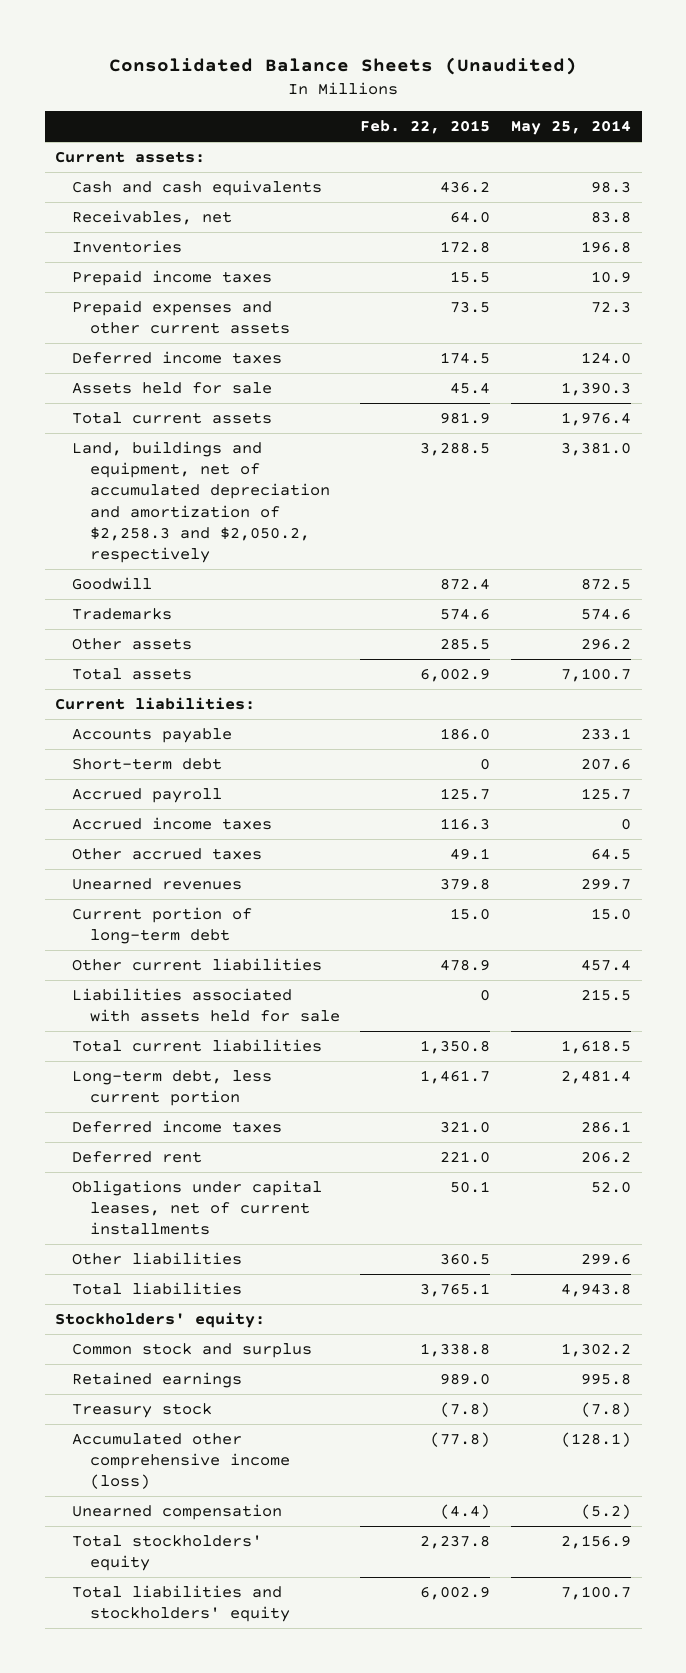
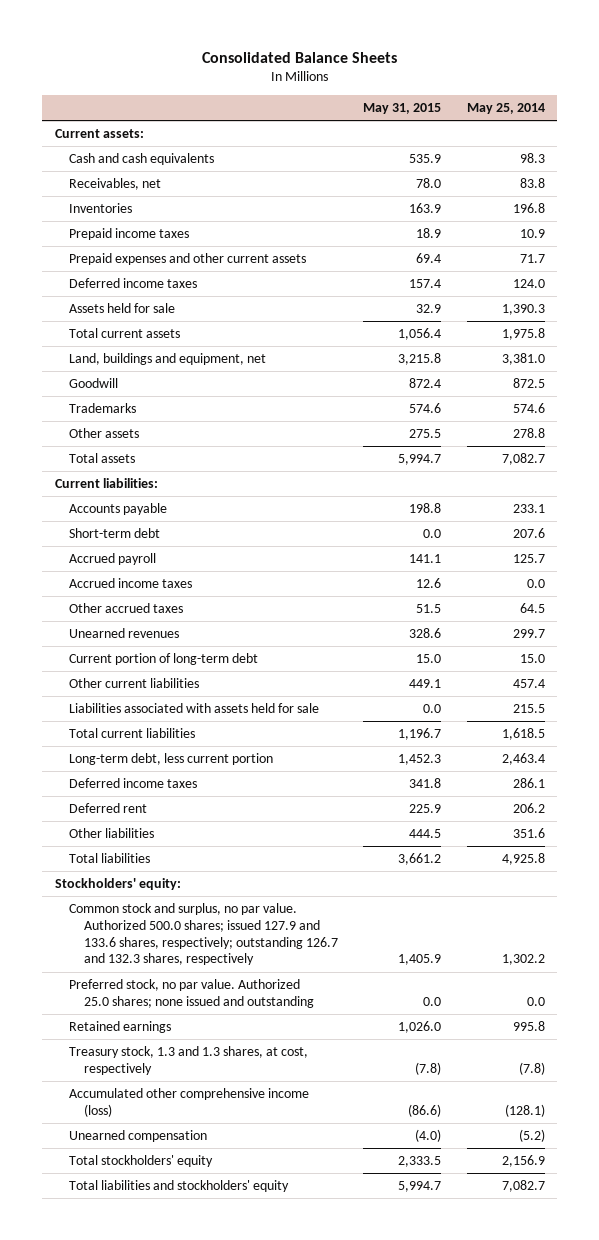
[109,57,578,76] Consolidated Balance Sheets (Unaudited) -> [201,51,397,63] Consolidated Balance Sheets
[360,120,491,135] Feb. 22, 2015 -> none
none -> [363,102,442,114] May 31, 2015
[591,300,632,313] 72.3 -> [519,254,545,264] 71.7
[561,411,632,426] 1,976.4 -> [501,328,545,341] 1,975.8
[72,440,330,564] Land, buildings and equipment, net of accumulated depreciation and amortization of $2,258.3 and $2,050.2, respectively -> [69,353,267,366] Land, buildings and equipment, net
[581,637,632,650] 296.2 -> [512,428,545,439] 278.8
[561,667,632,682] 7,100.7 -> [501,453,545,466] 7,082.7
[621,817,632,830] 0 -> [526,579,545,589] 0.0
[561,1069,632,1084] 2,481.4 -> [501,753,545,766] 2,463.4
[72,1179,323,1236] Obligations under capital leases, net of current installments -> none
[581,1252,632,1265] 299.6 -> [512,828,545,839] 351.6
[561,1282,632,1297] 4,943.8 -> [501,853,545,866] 4,925.8
[72,1342,313,1358] Common stock and surplus -> [69,903,338,966] Common stock and surplus, no par value. Authorized 500.0 shares; issued 127.9 and 133.6 shares, respectively; outstanding 126.7 and 132.3 shares, respectively
none -> [69,979,314,1008] Preferred stock, no par value. Authorized 25.0 shares; none issued and outstanding
[72,1402,213,1418] Treasury stock -> [69,1046,309,1075] Treasury stock, 1.3 and 1.3 shares, at cost, respectively
[561,1585,632,1600] 7,100.7 -> [501,1180,545,1193] 7,082.7

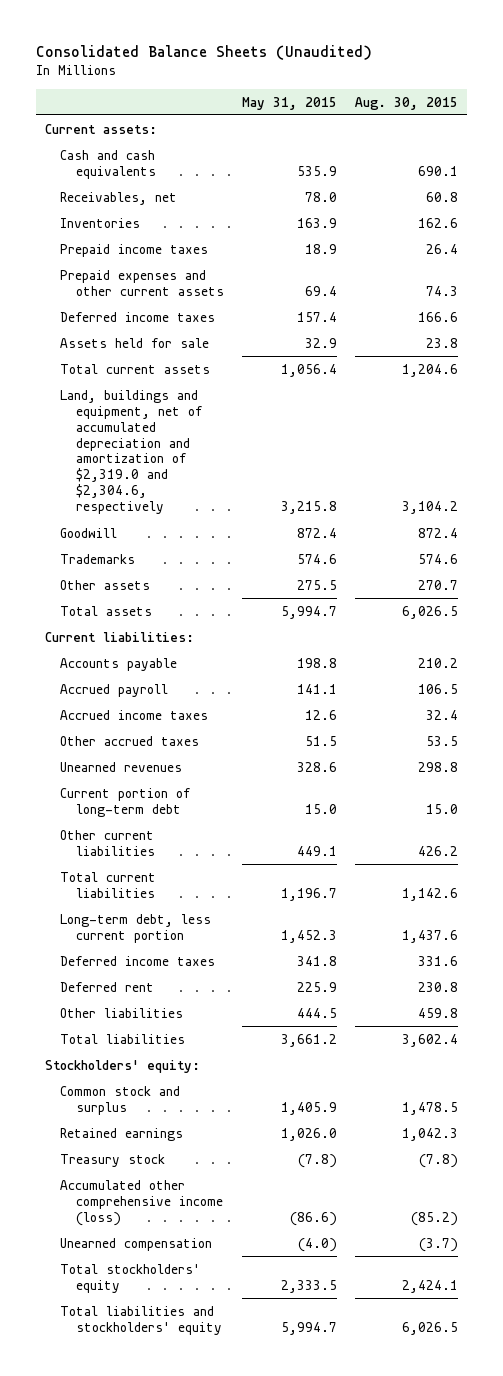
[201,51,397,63] Consolidated Balance Sheets -> [36,45,373,61] Consolidated Balance Sheets (Unaudited)
[466,102,545,114] May 25, 2014 -> none
none -> [354,96,458,110] Aug. 30, 2015
[69,353,267,366] Land, buildings and equipment, net -> [60,389,202,515] Land, buildings and equipment, net of accumulated depreciation and amortization of $2,319.0 and $2,304.6, respectively
[69,528,161,539] Short-term debt -> none
[69,703,320,714] Liabilities associated with assets held for sale -> none
[69,979,314,1008] Preferred stock, no par value. Authorized 25.0 shares; none issued and outstanding -> none
[69,903,338,966] Common stock and surplus, no par value. Authorized 500.0 shares; issued 127.9 and 133.6 shares, respectively; outstanding 126.7 and 132.3 shares, respectively -> [60,1085,181,1115] Common stock and surplus
[69,1046,309,1075] Treasury stock, 1.3 and 1.3 shares, at cost, respectively -> [60,1153,166,1167] Treasury stock

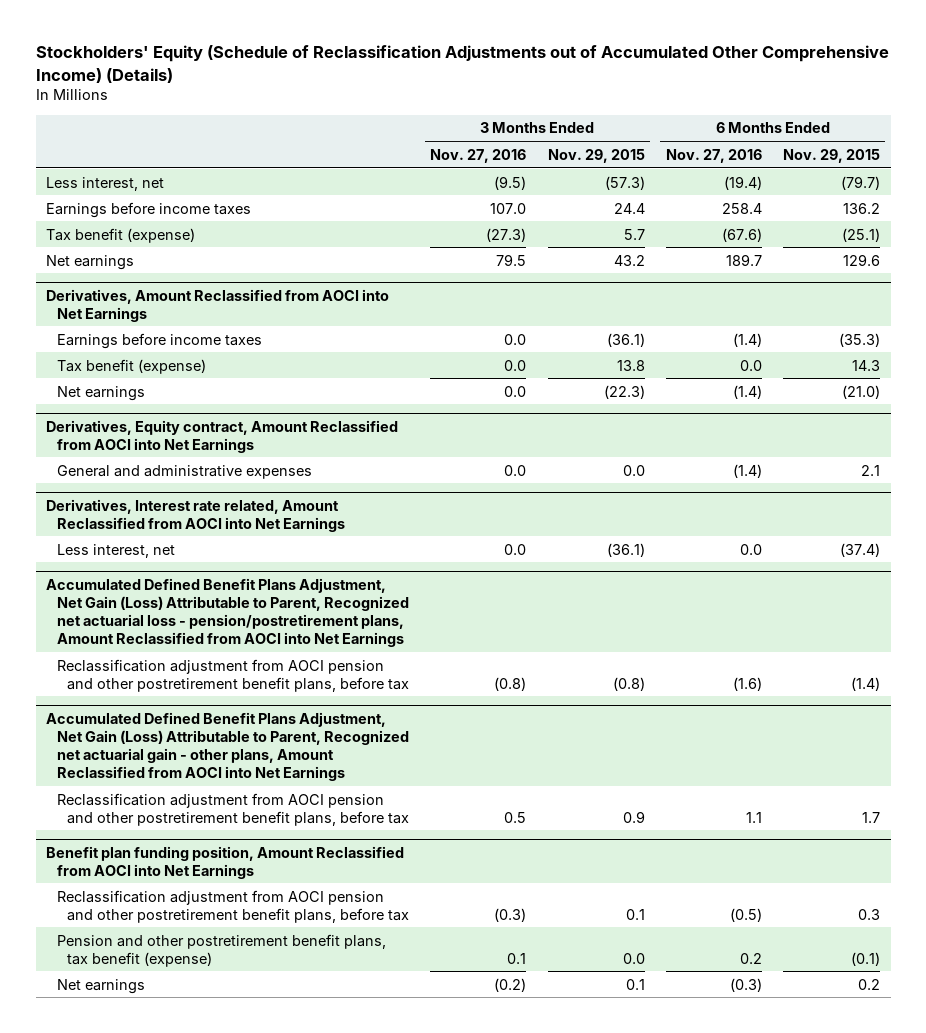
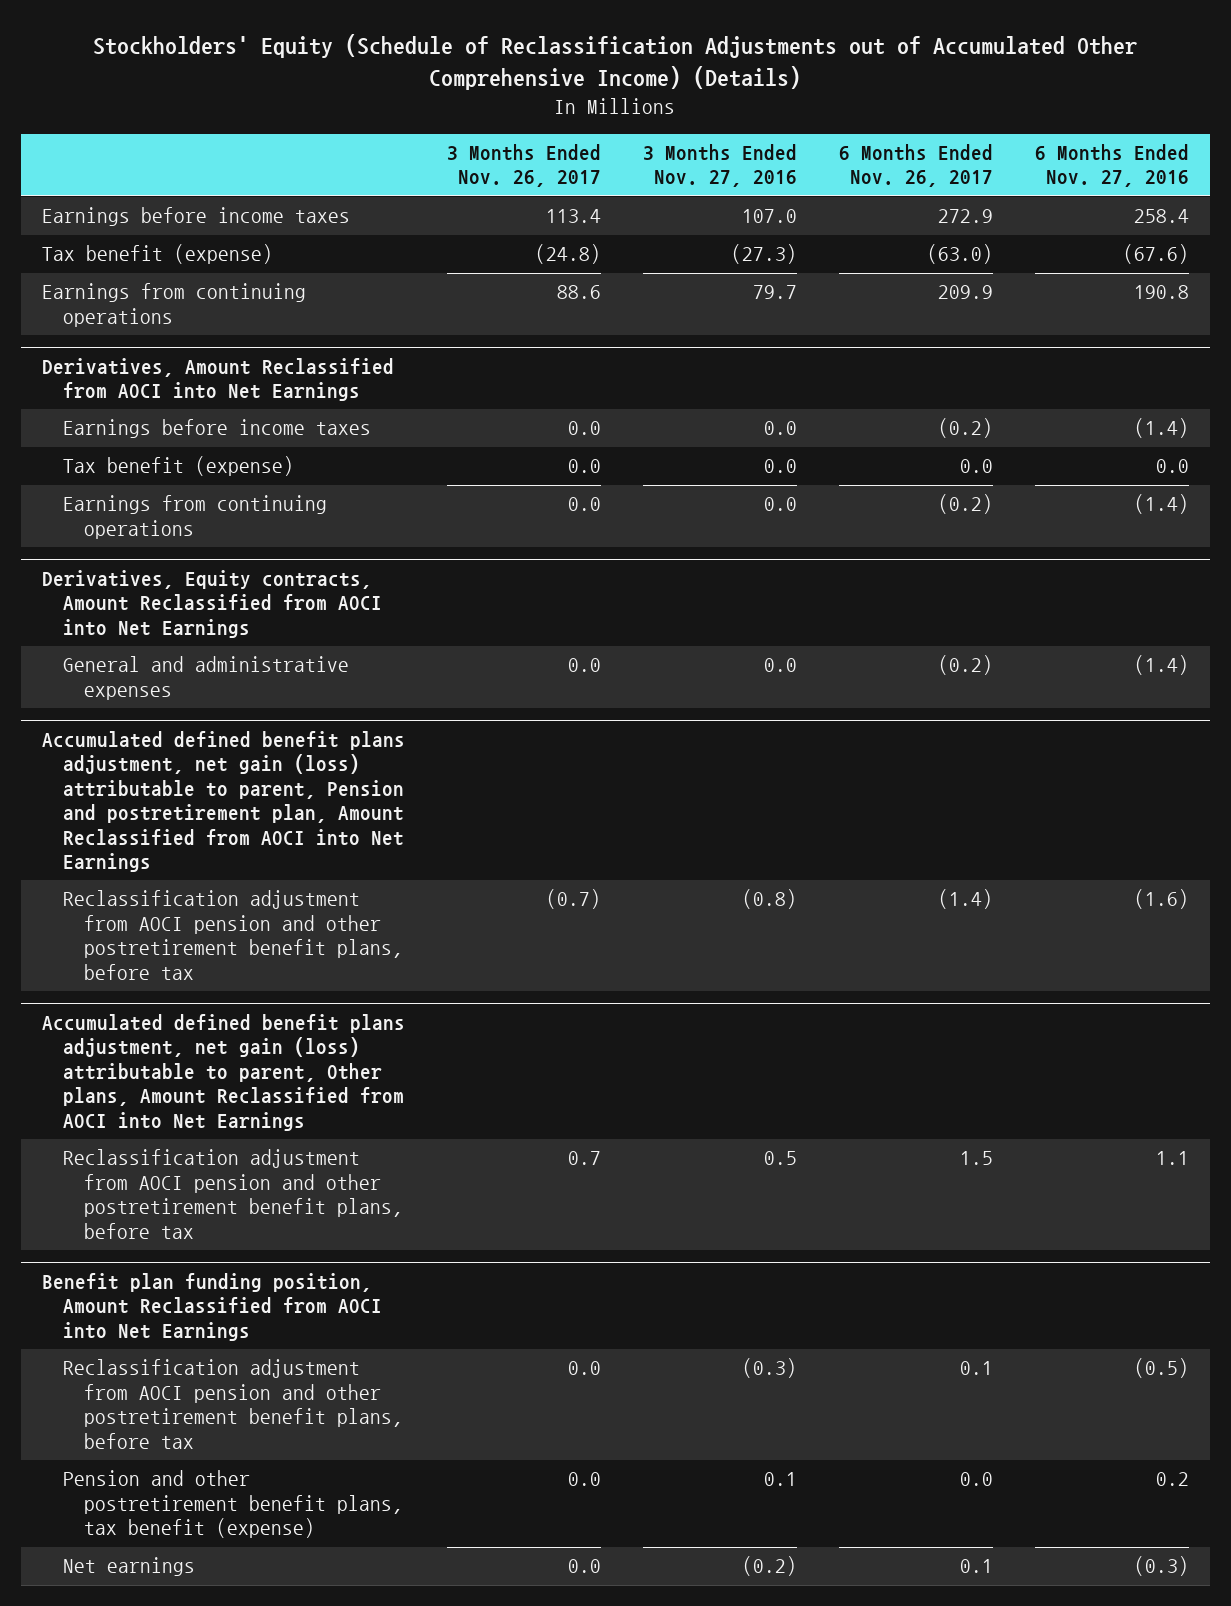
[547,148,645,163] Nov. 29, 2015 -> none
[782,148,880,163] Nov. 29, 2015 -> none
none -> [446,144,601,188] 3 Months Ended Nov. 26, 2017
none -> [838,144,993,188] 6 Months Ended Nov. 26, 2017
[46,176,165,191] Less interest, net -> none
[46,254,135,270] Net earnings -> none
none -> [42,283,307,327] Earnings from continuing operations
[56,385,145,401] Net earnings -> none
none -> [62,495,327,539] Earnings from continuing operations
[46,419,399,453] Derivatives, Equity contract, Amount Reclassified from AOCI into Net Earnings -> [42,569,382,638] Derivatives, Equity contracts, Amount Reclassified from AOCI into Net Earnings
[46,498,345,532] Derivatives, Interest rate related, Amount Reclassified from AOCI into Net Earnings -> none
[56,543,175,558] Less interest, net -> none
[46,577,409,647] Accumulated Defined Benefit Plans Adjustment, Net Gain (Loss) Attributable to Parent, Recognized net actuarial loss - pension/postretirement plans, Amount Reclassified from AOCI into Net Earnings -> [42,730,406,873] Accumulated defined benefit plans adjustment, net gain (loss) attributable to parent, Pension and postretirement plan, Amount Reclassified from AOCI into Net Earnings
[46,711,409,781] Accumulated Defined Benefit Plans Adjustment, Net Gain (Loss) Attributable to Parent, Recognized net actuarial gain - other plans, Amount Reclassified from AOCI into Net Earnings -> [42,1013,406,1131] Accumulated defined benefit plans adjustment, net gain (loss) attributable to parent, Other plans, Amount Reclassified from AOCI into Net Earnings

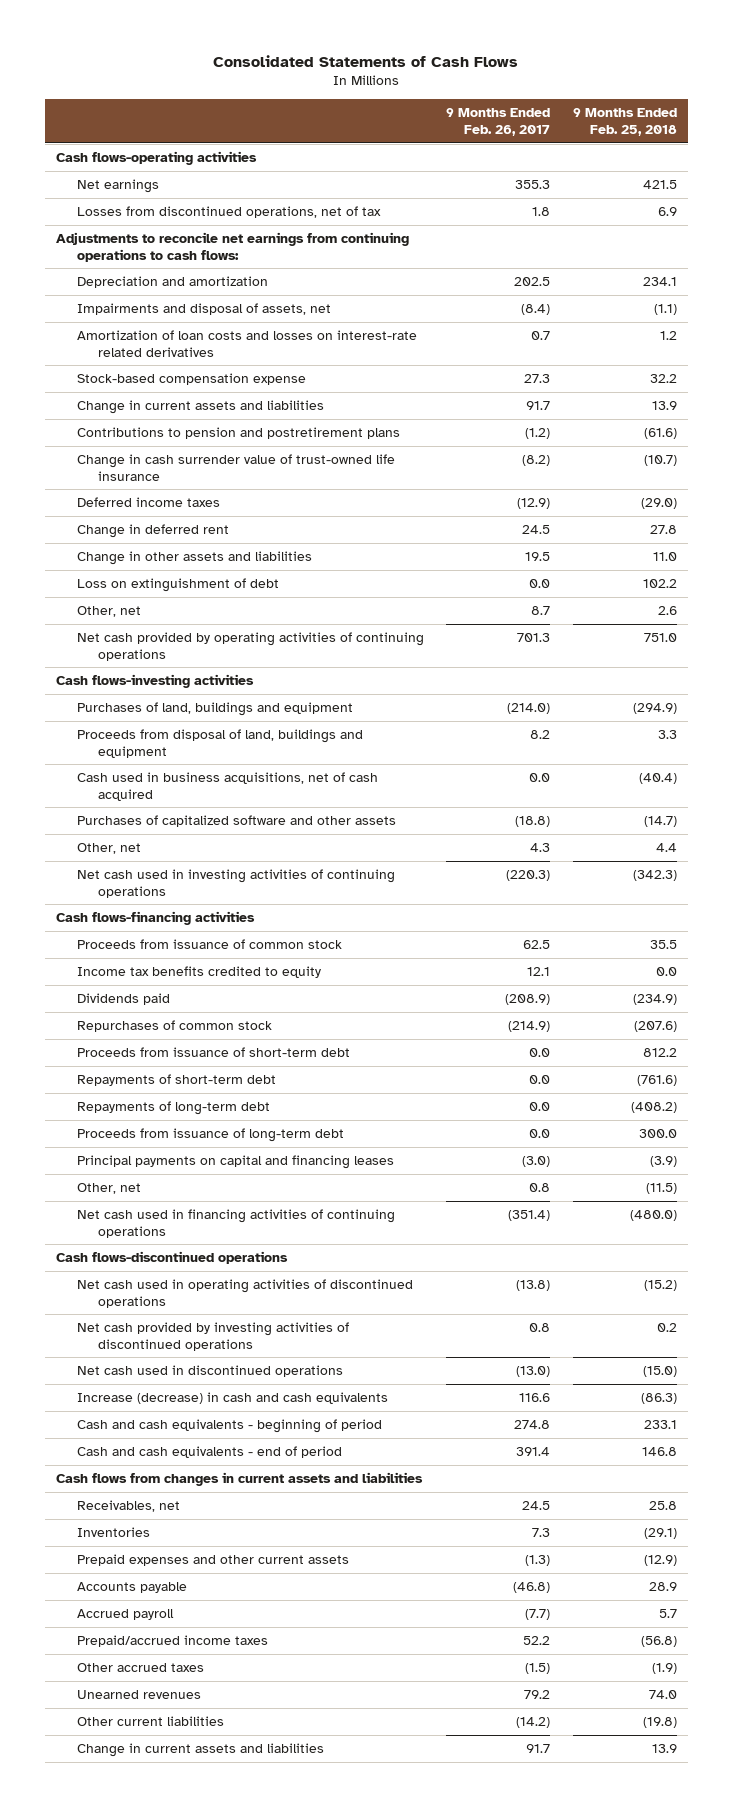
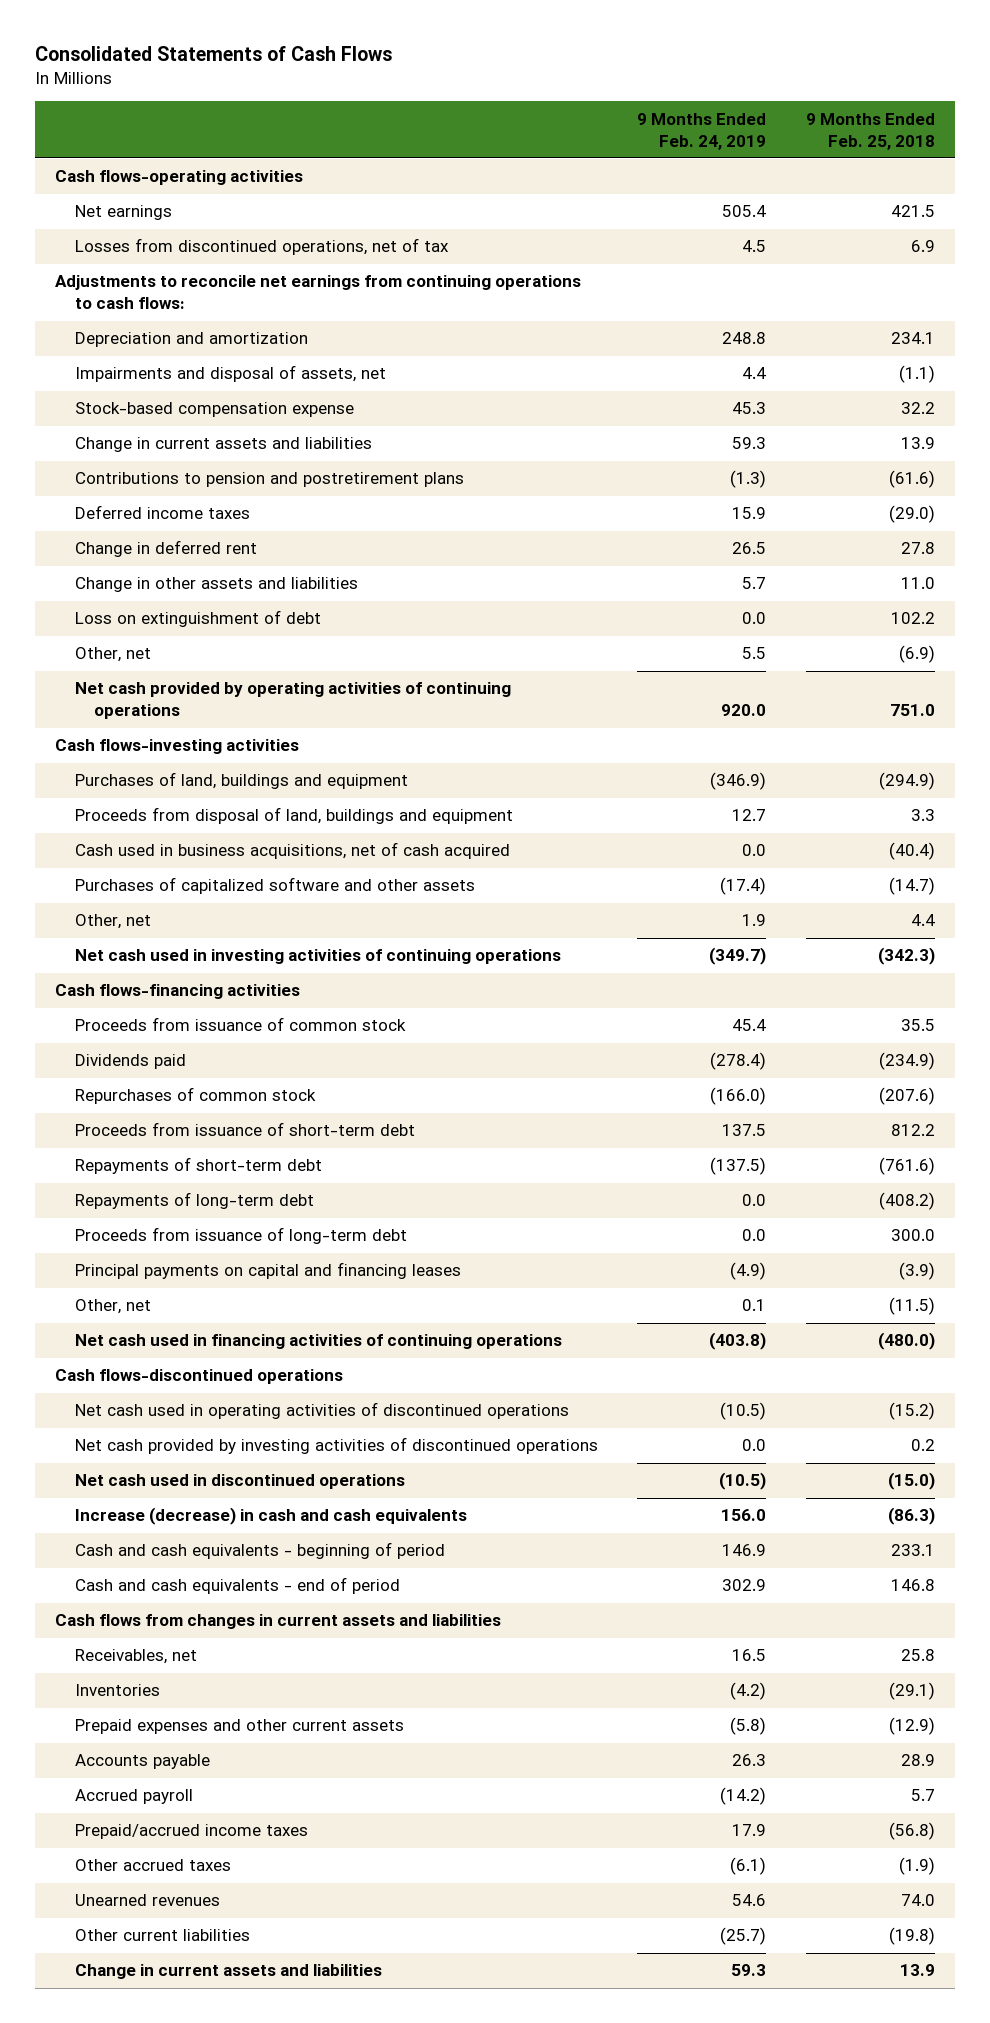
[446,108,551,136] 9 Months Ended Feb. 26, 2017 -> none
none -> [637,112,767,150] 9 Months Ended Feb. 24, 2019
[77,330,418,357] Amortization of loan costs and losses on interest-rate related derivatives -> none
[77,454,396,481] Change in cash surrender value of trust-owned life insurance -> none
[657,606,677,616] 2.6 -> [899,645,936,664] (6.9)
[77,966,322,979] Income tax benefits credited to equity -> none

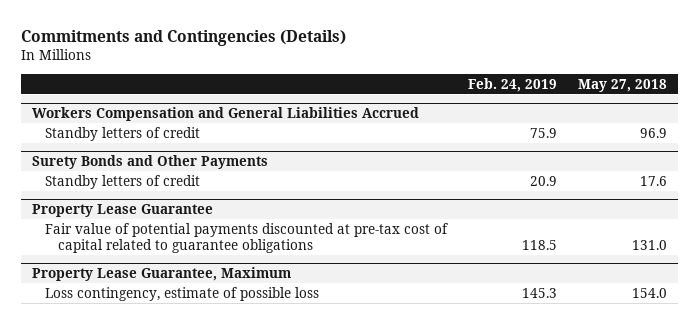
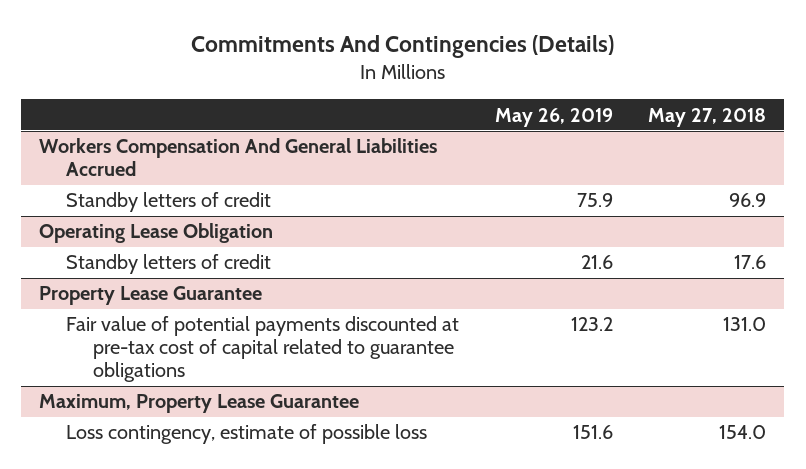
[21,30,347,47] Commitments and Contingencies (Details) -> [190,35,614,59] Commitments And Contingencies (Details)
[468,77,558,92] Feb. 24, 2019 -> none
none -> [494,107,613,127] May 26, 2019
[31,106,419,121] Workers Compensation and General Liabilities Accrued -> [39,138,438,177] Workers Compensation And General Liabilities Accrued
[31,154,268,169] Surety Bonds and Other Payments -> none
none -> [39,223,274,244] Operating Lease Obligation
[31,266,291,281] Property Lease Guarantee, Maximum -> [39,394,360,414] Maximum, Property Lease Guarantee

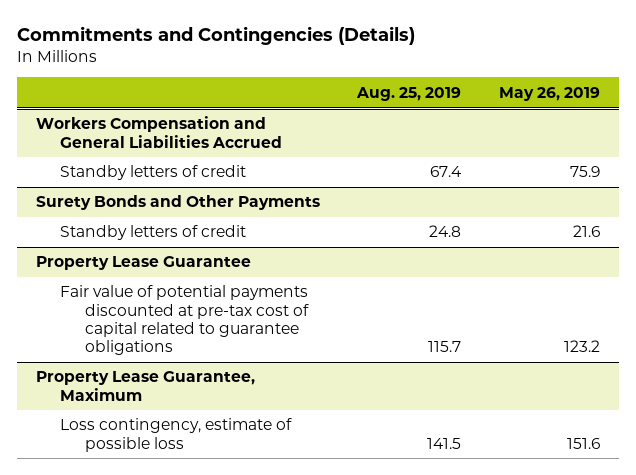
[190,35,614,59] Commitments And Contingencies (Details) -> [16,26,415,46] Commitments and Contingencies (Details)
[648,107,767,127] May 27, 2018 -> none
none -> [356,86,462,101] Aug. 25, 2019
[39,138,438,177] Workers Compensation And General Liabilities Accrued -> [35,116,283,148] Workers Compensation and General Liabilities Accrued
[39,223,274,244] Operating Lease Obligation -> none
none -> [35,195,320,211] Surety Bonds and Other Payments
[39,394,360,414] Maximum, Property Lease Guarantee -> [35,371,255,401] Property Lease Guarantee, Maximum

